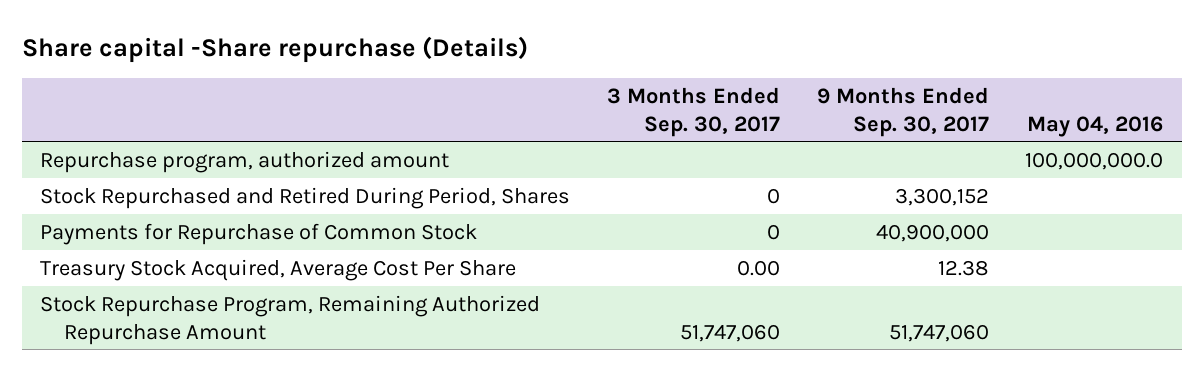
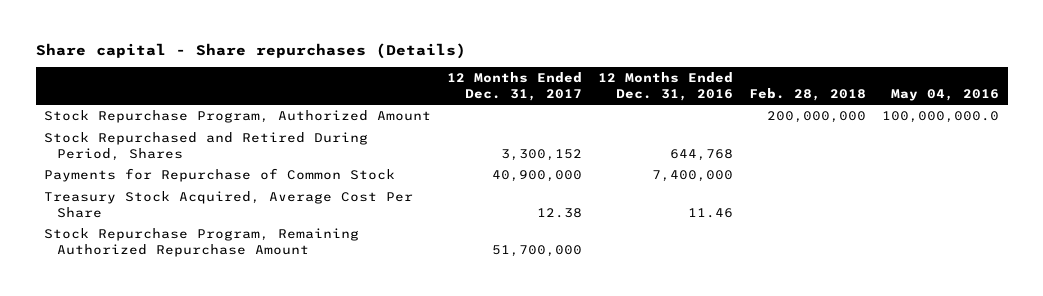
[21,35,528,63] Share capital -Share repurchase (Details) -> [35,42,466,59] Share capital - Share repurchases (Details)
[606,86,780,137] 3 Months Ended Sep. 30, 2017 -> none
[816,86,989,137] 9 Months Ended Sep. 30, 2017 -> none
none -> [446,72,582,101] 12 Months Ended Dec. 31, 2017
none -> [598,72,734,101] 12 Months Ended Dec. 31, 2016
none -> [749,87,867,101] Feb. 28, 2018
[40,150,450,173] Repurchase program, authorized amount -> [43,110,431,124] Stock Repurchase Program, Authorized Amount

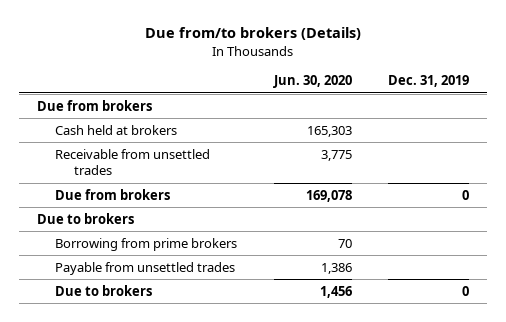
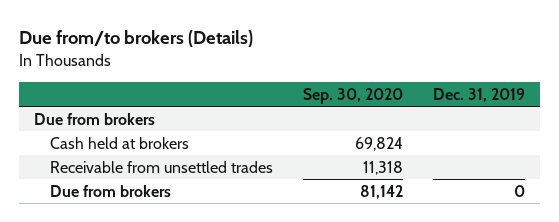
[272,75,352,89] Jun. 30, 2020 -> none
none -> [302,87,403,104] Sep. 30, 2020
[36,212,134,224] Due to brokers -> none
[55,237,238,251] Borrowing from prime brokers -> none
[55,261,236,275] Payable from unsettled trades -> none
[55,284,153,296] Due to brokers -> none

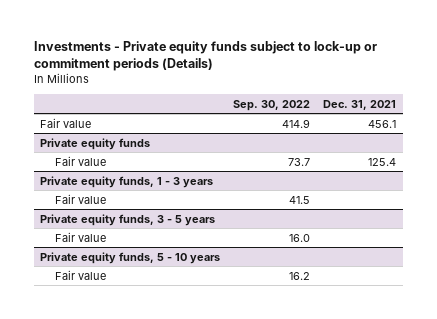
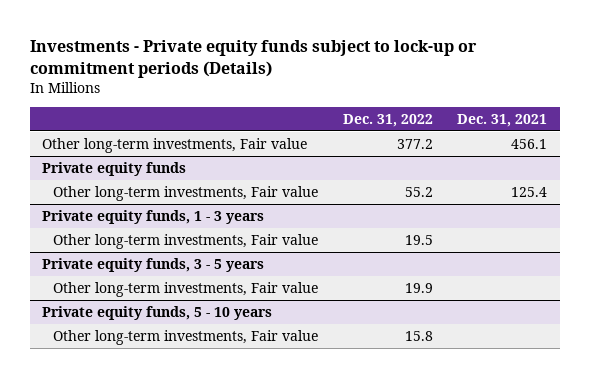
[233,99,311,111] Sep. 30, 2022 -> none
none -> [342,113,433,127] Dec. 31, 2022
[40,117,92,128] Fair value -> [42,138,308,154] Other long-term investments, Fair value
[54,155,106,166] Fair value -> [52,186,318,202] Other long-term investments, Fair value
[54,193,106,204] Fair value -> [52,234,318,250] Other long-term investments, Fair value
[54,231,106,242] Fair value -> [52,282,318,298] Other long-term investments, Fair value
[54,269,106,280] Fair value -> [52,330,318,346] Other long-term investments, Fair value

